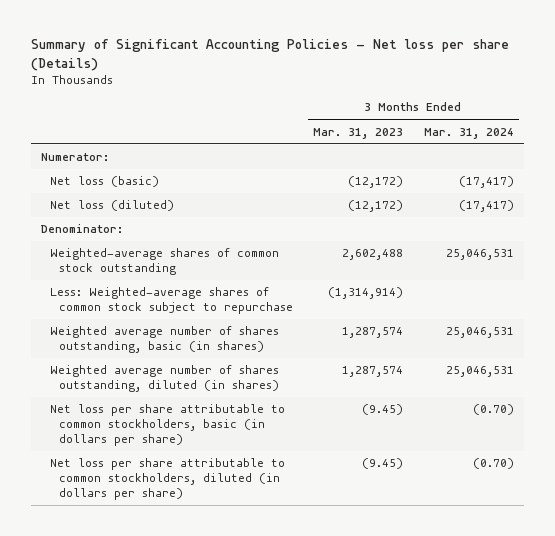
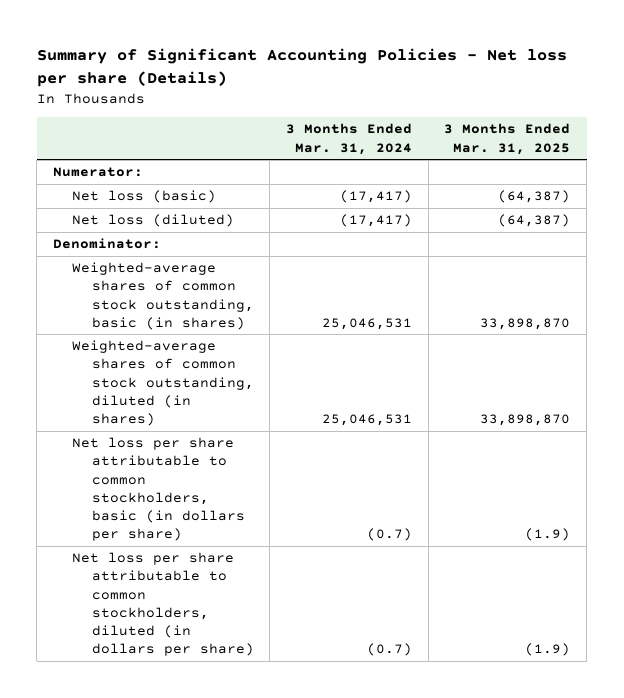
[313,127,404,139] Mar. 31, 2023 -> none
none -> [444,123,571,155] 3 Months Ended Mar. 31, 2025
[49,248,279,275] Weighted-average shares of common stock outstanding -> none
[49,287,293,314] Less: Weighted-average shares of common stock subject to repurchase -> none
[49,326,279,353] Weighted average number of shares outstanding, basic (in shares) -> [72,262,254,330] Weighted-average shares of common stock outstanding, basic (in shares)
[49,365,279,392] Weighted average number of shares outstanding, diluted (in shares) -> [72,340,254,427] Weighted-average shares of common stock outstanding, diluted (in shares)
[472,404,514,416] (0.70) -> [367,528,413,542] (0.7)
[472,458,514,470] (0.70) -> [367,643,413,657] (0.7)

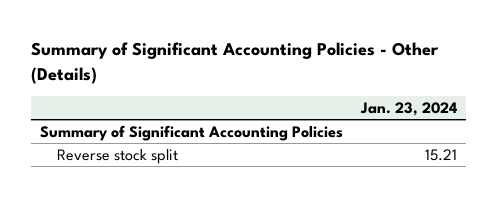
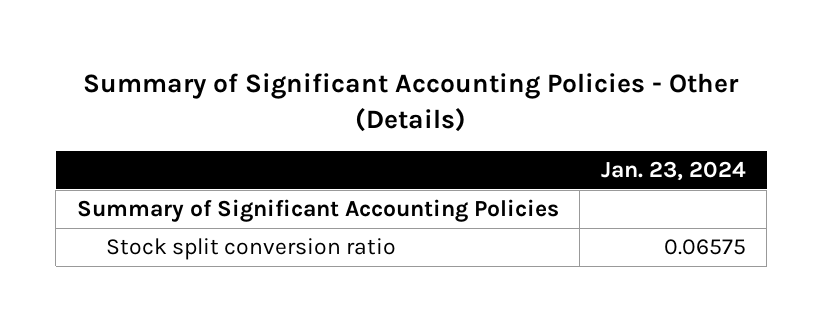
[56,148,178,164] Reverse stock split -> [106,238,397,261] Stock split conversion ratio
[424,148,457,161] 15.21 -> [663,239,746,256] 0.06575

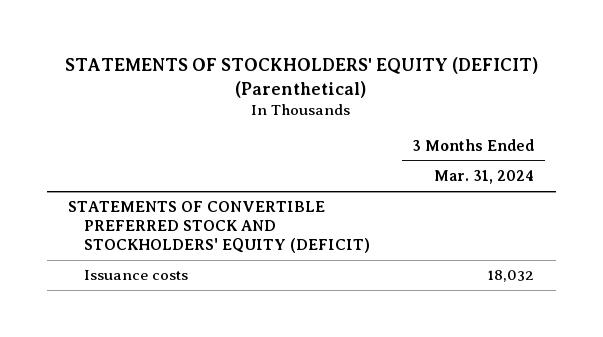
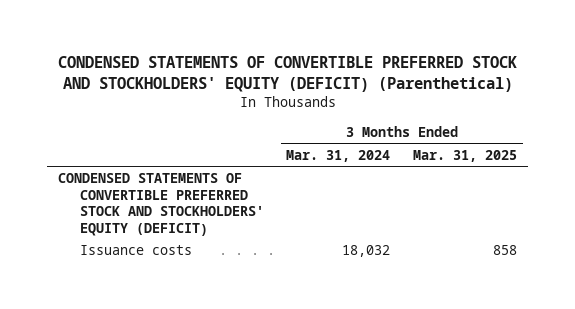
[65,56,539,98] STATEMENTS OF STOCKHOLDERS' EQUITY (DEFICIT) (Parenthetical) -> [57,56,517,93] CONDENSED STATEMENTS OF CONVERTIBLE PREFERRED STOCK AND STOCKHOLDERS' EQUITY (DEFICIT) (Parenthetical)
none -> [412,149,517,162] Mar. 31, 2025
[68,201,370,254] STATEMENTS OF CONVERTIBLE PREFERRED STOCK AND STOCKHOLDERS' EQUITY (DEFICIT) -> [58,173,264,236] CONDENSED STATEMENTS OF CONVERTIBLE PREFERRED STOCK AND STOCKHOLDERS' EQUITY (DEFICIT)

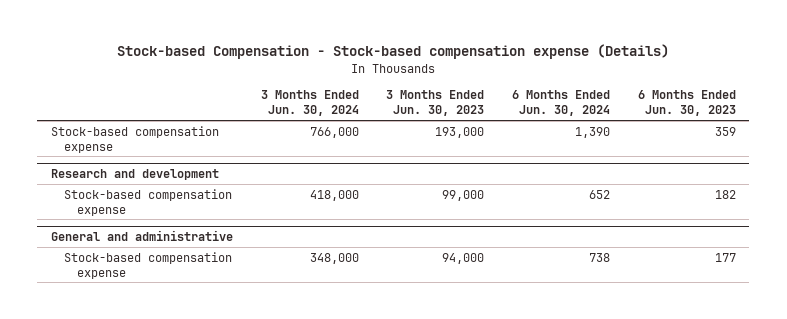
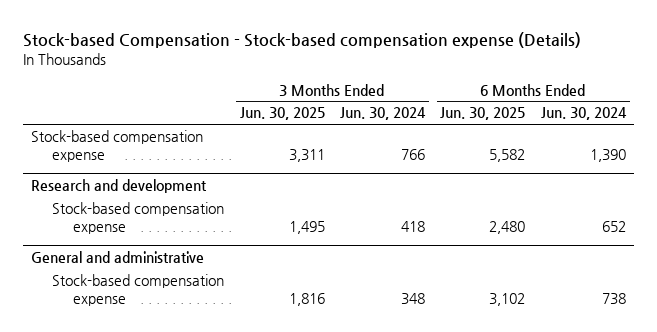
[386,90,485,117] 3 Months Ended Jun. 30, 2023 -> none
[637,90,736,117] 6 Months Ended Jun. 30, 2023 -> none
none -> [239,107,325,121] Jun. 30, 2025
none -> [440,107,526,121] Jun. 30, 2025
[309,126,359,138] 766,000 -> [400,148,425,160] 766
[309,189,359,201] 418,000 -> [400,220,425,232] 418
[309,252,359,264] 348,000 -> [400,292,425,305] 348

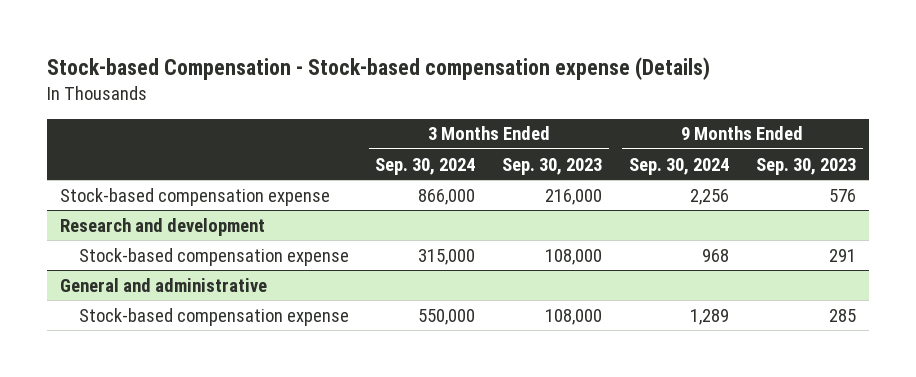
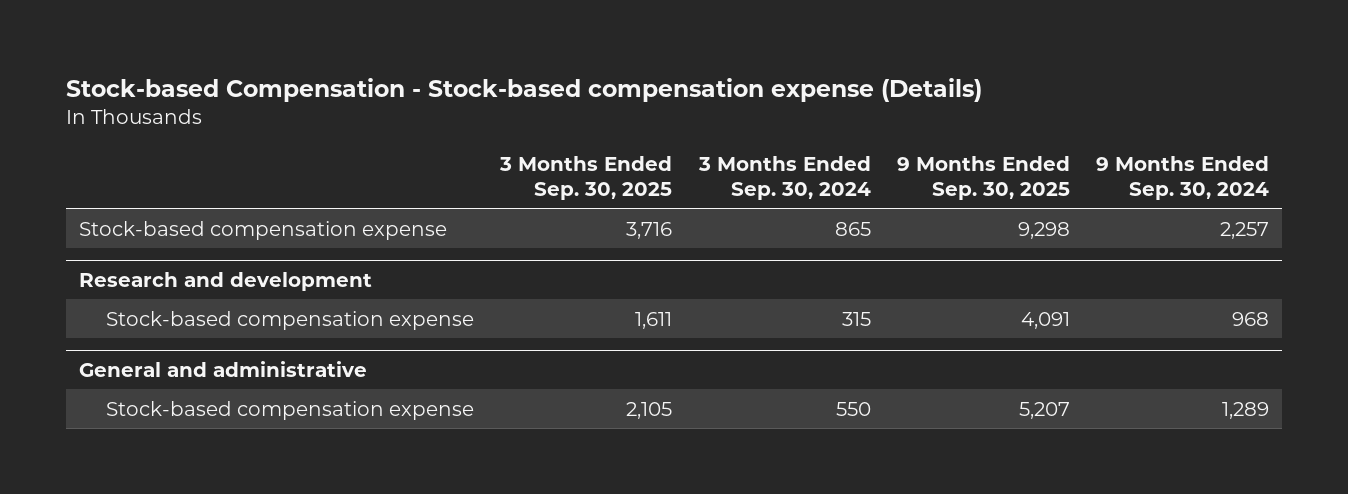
[502,157,603,175] Sep. 30, 2023 -> none
[755,157,856,175] Sep. 30, 2023 -> none
none -> [499,156,673,200] 3 Months Ended Sep. 30, 2025
none -> [897,156,1071,200] 9 Months Ended Sep. 30, 2025
[418,188,476,205] 866,000 -> [834,221,871,236] 865
[690,188,730,205] 2,256 -> [1220,221,1270,239] 2,257
[418,248,476,265] 315,000 -> [841,311,871,326] 315
[418,308,476,325] 550,000 -> [835,401,871,416] 550

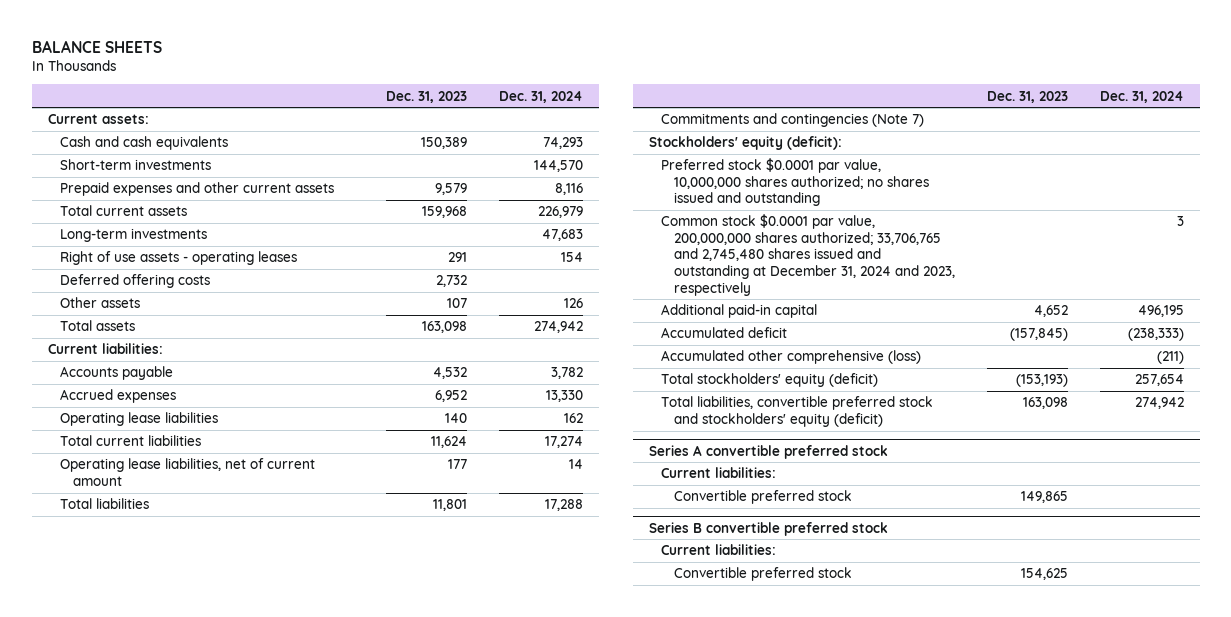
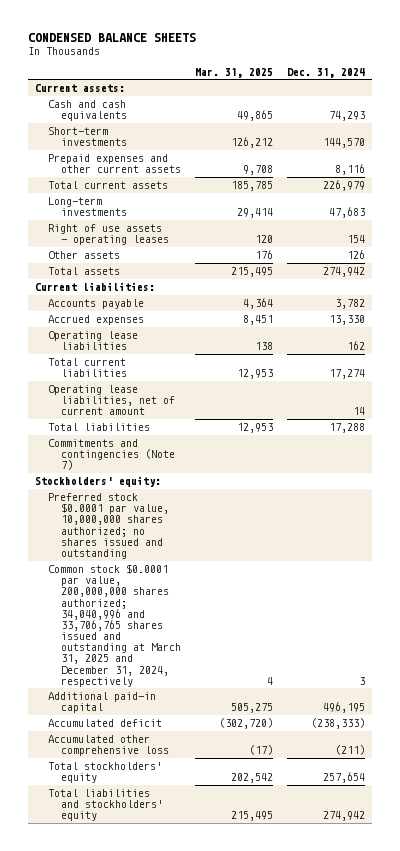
[31,39,162,53] BALANCE SHEETS -> [28,33,197,43] CONDENSED BALANCE SHEETS
[385,90,467,103] Dec. 31, 2023 -> none
none -> [195,67,274,78] Mar. 31, 2025
[60,274,211,289] Deferred offering costs -> none
[648,136,842,151] Stockholders' equity (deficit): -> [35,476,162,488] Stockholders' equity:
[661,214,955,296] Common stock $0.0001 par value, 200,000,000 shares authorized; 33,706,765 and 2,745,480 shares issued and outstanding at December 31, 2024 and 2023, respectively -> [48,564,182,687] Common stock $0.0001 par value, 200,000,000 shares authorized; 34,040,996 and 33,706,765 shares issued and outstanding at March 31, 2025 and December 31, 2024, respectively
[648,444,888,459] Series A convertible preferred stock -> none
[661,467,777,479] Current liabilities: -> none
[673,490,852,505] Convertible preferred stock -> none
[648,521,888,536] Series B convertible preferred stock -> none
[661,544,777,556] Current liabilities: -> none
[673,567,852,582] Convertible preferred stock -> none
[661,350,922,365] Accumulated other comprehensive (loss) -> [48,735,170,757] Accumulated other comprehensive loss
[661,373,879,388] Total stockholders' equity (deficit) -> [48,762,163,784] Total stockholders' equity
[661,396,934,427] Total liabilities, convertible preferred stock and stockholders' equity (deficit) -> [48,789,164,822] Total liabilities and stockholders' equity

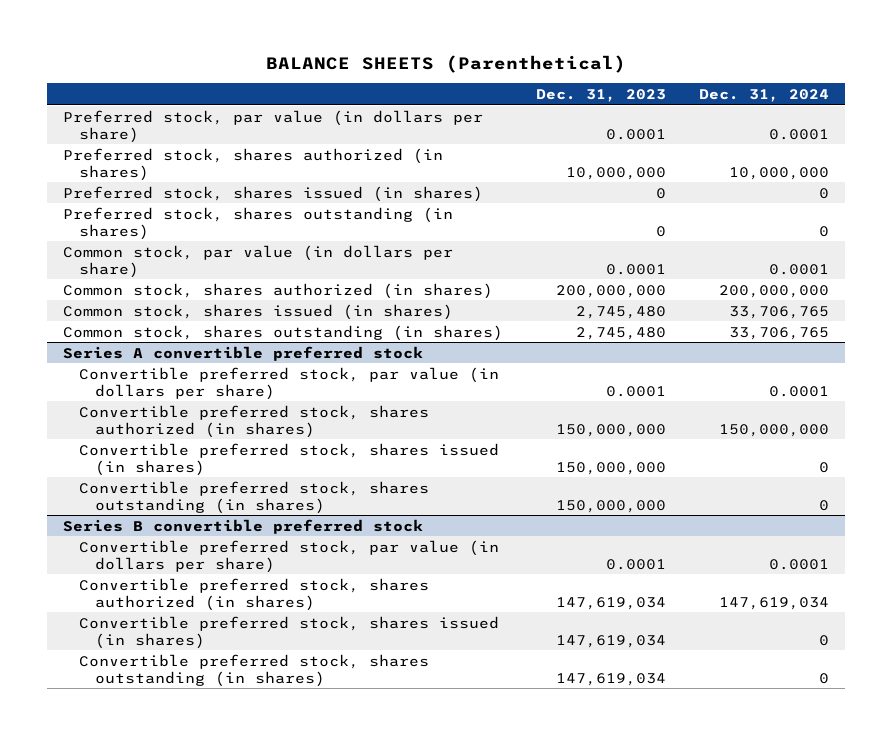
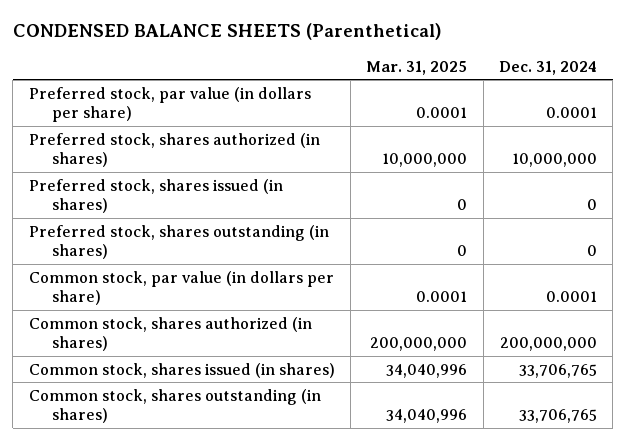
[265,55,626,74] BALANCE SHEETS (Parenthetical) -> [12,23,442,41] CONDENSED BALANCE SHEETS (Parenthetical)
[535,88,666,102] Dec. 31, 2023 -> none
none -> [366,60,468,75] Mar. 31, 2025
[63,345,424,361] Series A convertible preferred stock -> none
[79,366,500,400] Convertible preferred stock, par value (in dollars per share) -> none
[79,404,430,438] Convertible preferred stock, shares authorized (in shares) -> none
[79,442,500,476] Convertible preferred stock, shares issued (in shares) -> none
[79,480,430,514] Convertible preferred stock, shares outstanding (in shares) -> none
[63,518,424,534] Series B convertible preferred stock -> none
[79,539,500,573] Convertible preferred stock, par value (in dollars per share) -> none
[79,577,430,611] Convertible preferred stock, shares authorized (in shares) -> none
[79,615,500,649] Convertible preferred stock, shares issued (in shares) -> none
[79,653,430,687] Convertible preferred stock, shares outstanding (in shares) -> none

